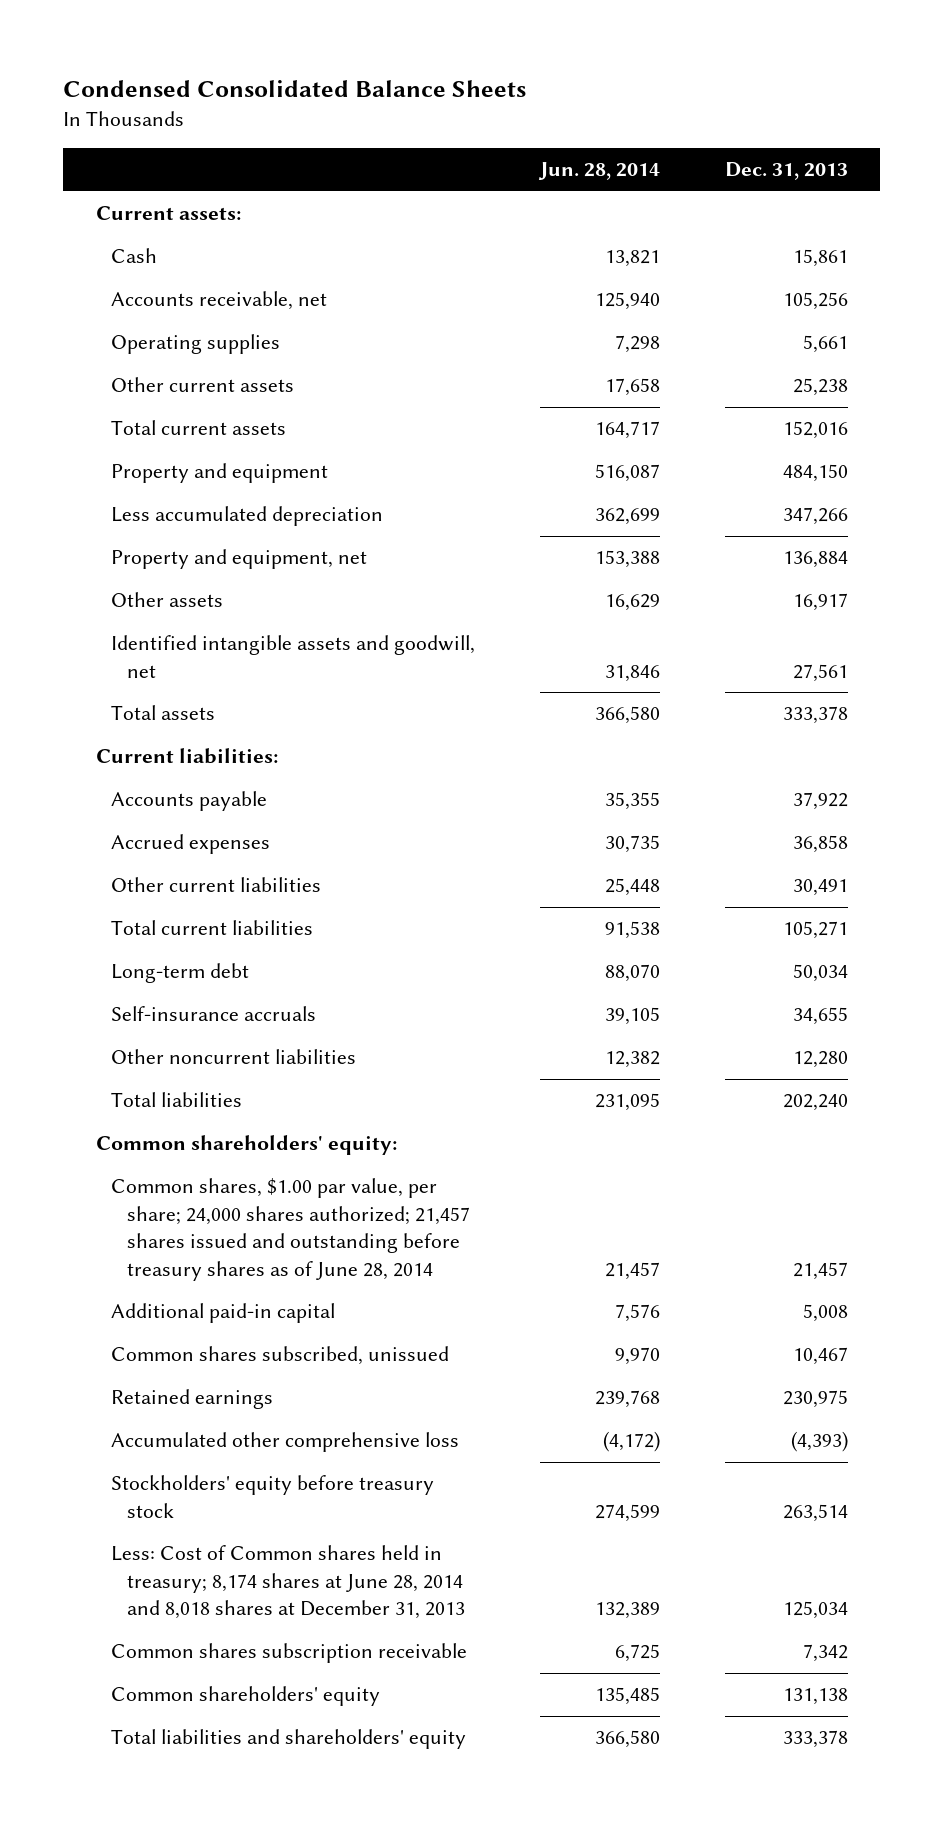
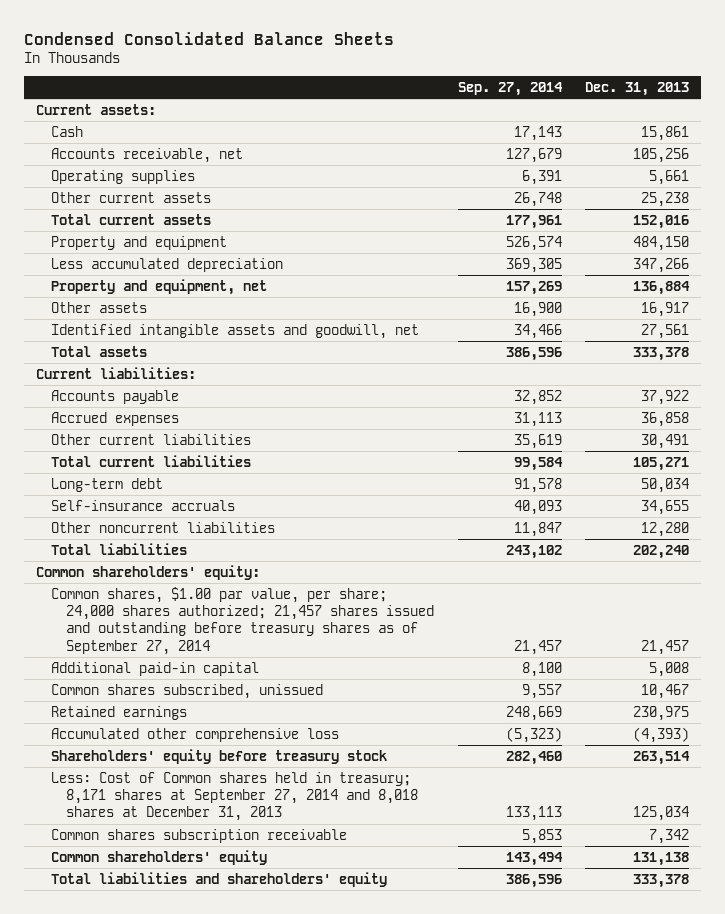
[538,162,661,181] Jun. 28, 2014 -> none
none -> [457,81,563,96] Sep. 27, 2014
[111,1178,470,1281] Common shares, $1.00 par value, per share; 24,000 shares authorized; 21,457 shares issued and outstanding before treasury shares as of June 28, 2014 -> [51,586,435,655] Common shares, $1.00 par value, per share; 24,000 shares authorized; 21,457 shares issued and outstanding before treasury shares as of September 27, 2014
[111,1475,435,1518] Stockholders' equity before treasury stock -> [51,748,388,764] Shareholders' equity before treasury stock
[111,1545,465,1620] Less: Cost of Common shares held in treasury; 8,174 shares at June 28, 2014 and 8,018 shares at December 31, 2013 -> [51,771,419,822] Less: Cost of Common shares held in treasury; 8,171 shares at September 27, 2014 and 8,018 shares at December 31, 2013

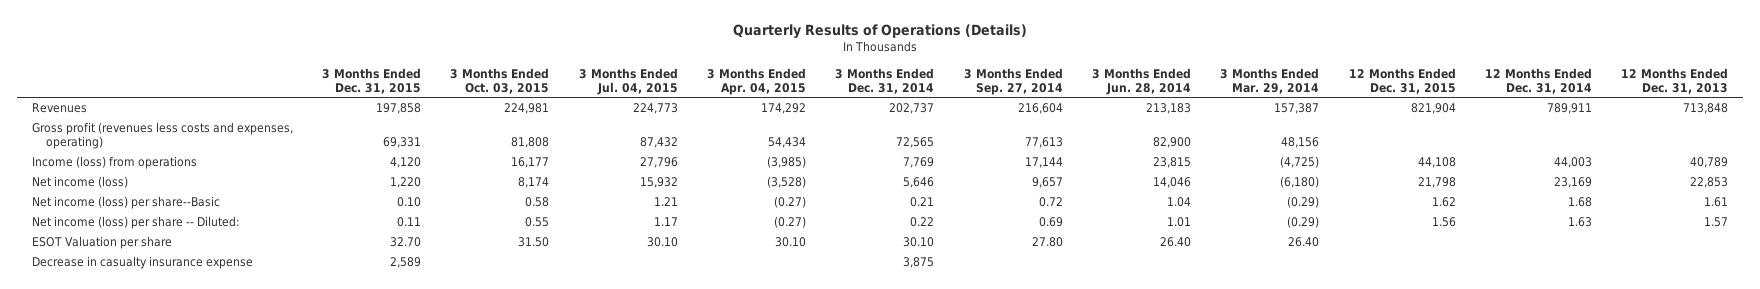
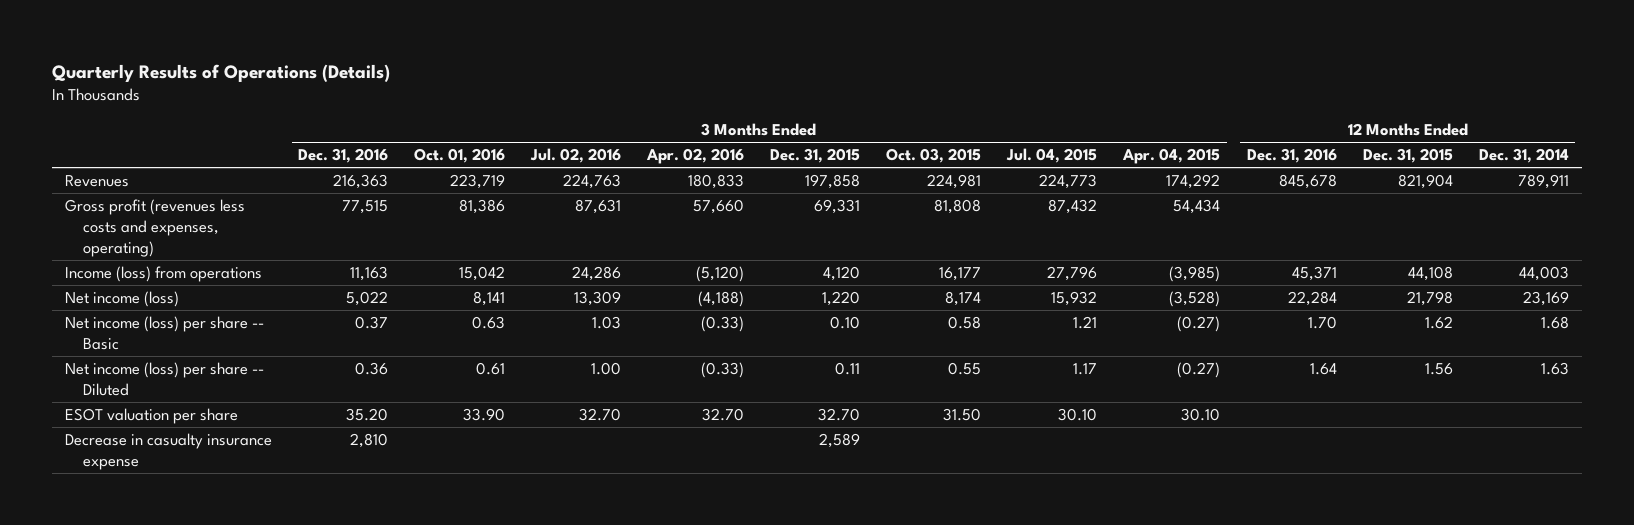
[835,67,935,94] 3 Months Ended Dec. 31, 2014 -> none
[963,67,1063,95] 3 Months Ended Sep. 27, 2014 -> none
[1091,67,1191,95] 3 Months Ended Jun. 28, 2014 -> none
[1220,67,1320,94] 3 Months Ended Mar. 29, 2014 -> none
[1621,67,1729,94] 12 Months Ended Dec. 31, 2013 -> none
none -> [298,148,389,164] Dec. 31, 2016
none -> [414,148,506,164] Oct. 01, 2016
none -> [530,148,622,164] Jul. 02, 2016
none -> [646,148,745,165] Apr. 02, 2016
none -> [1246,148,1337,164] Dec. 31, 2016
[31,196,220,210] Net income (loss) per share--Basic -> [65,316,265,350] Net income (loss) per share -- Basic
[31,216,240,230] Net income (loss) per share -- Diluted: -> [65,362,265,396] Net income (loss) per share -- Diluted
[31,236,172,250] ESOT Valuation per share -> [65,408,239,425] ESOT valuation per share

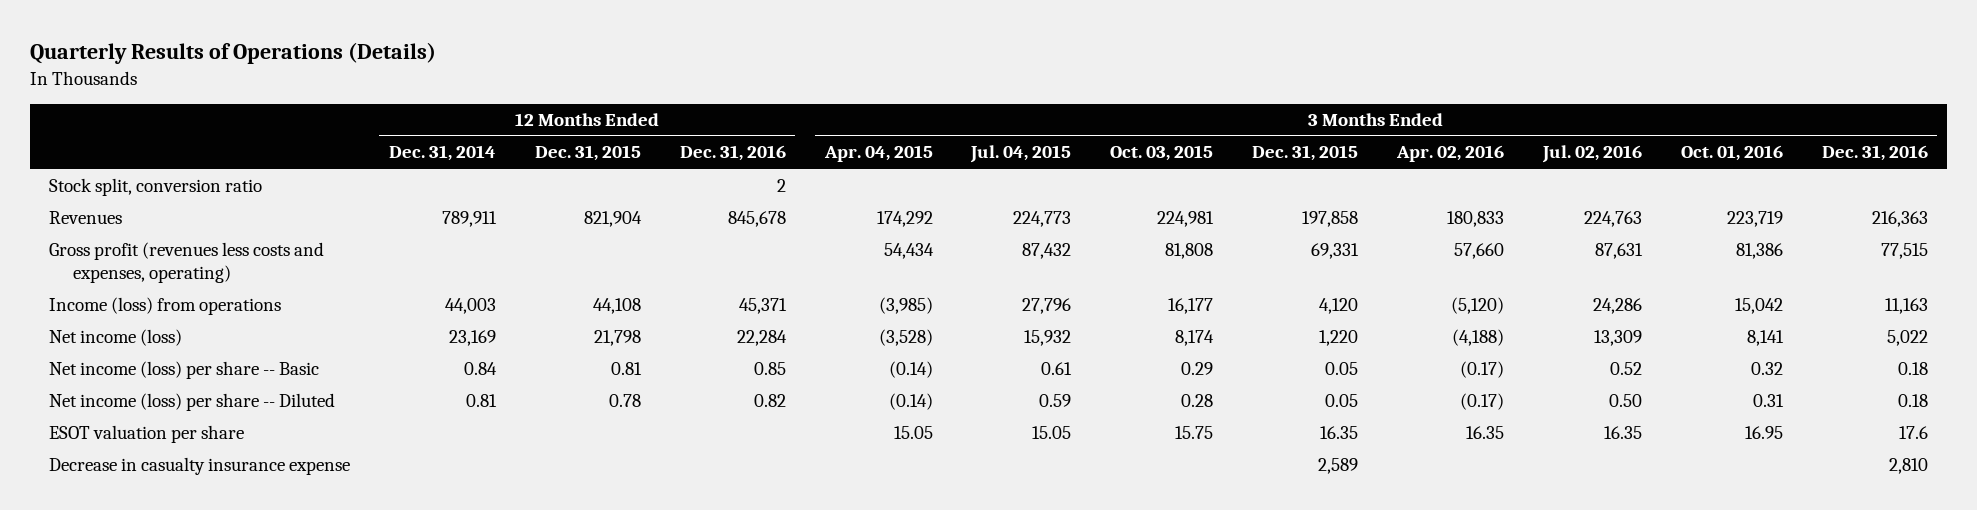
none -> [49,177,263,196] Stock split, conversion ratio
[355,316,389,330] 0.37 -> [1897,361,1928,375] 0.18
[472,316,506,330] 0.63 -> [1750,361,1783,375] 0.32
[592,316,622,330] 1.03 -> [1609,361,1642,375] 0.52
[701,316,745,333] (0.33) -> [1460,360,1505,378] (0.17)
[830,316,861,330] 0.10 -> [1325,361,1359,375] 0.05
[948,316,982,330] 0.58 -> [1181,361,1214,375] 0.29
[1073,316,1098,330] 1.21 -> [1041,361,1073,375] 0.61
[1177,316,1221,333] (0.27) -> [888,360,933,378] (0.14)
[1307,316,1337,330] 1.70 -> [753,361,786,375] 0.85
[1424,316,1453,330] 1.62 -> [610,361,642,375] 0.81
[1540,316,1569,330] 1.68 -> [464,361,498,375] 0.84
[355,362,389,376] 0.36 -> [1897,393,1928,407] 0.18
[476,362,506,376] 0.61 -> [1752,393,1784,407] 0.31
[591,362,622,376] 1.00 -> [1608,393,1642,407] 0.50
[701,362,745,379] (0.33) -> [1460,392,1505,410] (0.17)
[835,362,861,376] 0.11 -> [1325,393,1359,407] 0.05
[948,362,982,376] 0.55 -> [1181,393,1214,407] 0.28
[1073,363,1098,376] 1.17 -> [1039,393,1072,407] 0.59
[1177,362,1221,379] (0.27) -> [888,392,933,410] (0.14)
[1309,363,1337,376] 1.64 -> [753,393,786,407] 0.82
[1424,363,1453,376] 1.56 -> [608,393,641,407] 0.78
[1540,362,1569,376] 1.63 -> [466,393,498,407] 0.81
[346,408,389,422] 35.20 -> [1898,425,1928,439] 17.6
[463,408,506,422] 33.90 -> [1744,425,1783,439] 16.95
[579,408,622,422] 32.70 -> [1603,425,1642,439] 16.35
[702,408,745,422] 32.70 -> [1466,425,1505,439] 16.35
[818,408,861,422] 32.70 -> [1320,425,1359,439] 16.35
[943,408,982,422] 31.50 -> [1175,425,1214,439] 15.75
[1058,408,1098,422] 30.10 -> [1032,425,1072,439] 15.05
[1181,408,1221,422] 30.10 -> [893,425,933,439] 15.05

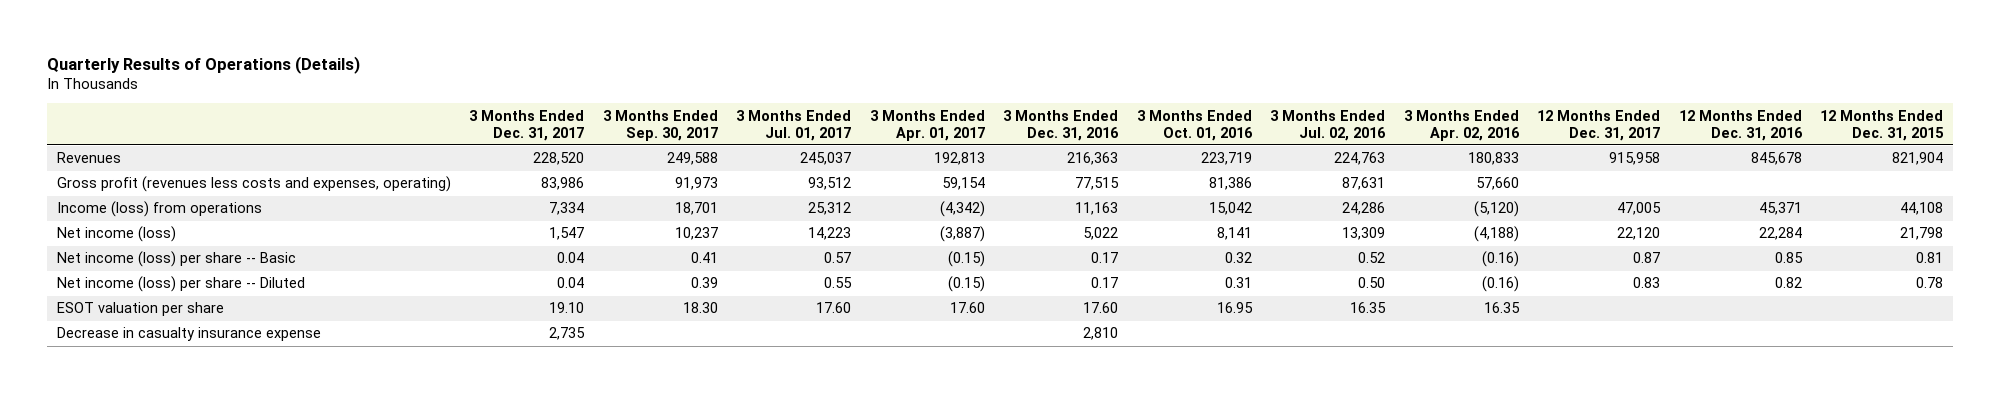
[389,145,497,162] Dec. 31, 2014 -> none
[823,145,933,163] Apr. 04, 2015 -> none
[970,145,1072,164] Jul. 04, 2015 -> none
[1110,145,1214,162] Oct. 03, 2015 -> none
[1252,145,1359,162] Dec. 31, 2015 -> none
none -> [469,109,585,141] 3 Months Ended Dec. 31, 2017
none -> [602,109,718,141] 3 Months Ended Sep. 30, 2017
none -> [736,109,852,141] 3 Months Ended Jul. 01, 2017
none -> [869,109,985,141] 3 Months Ended Apr. 01, 2017
none -> [1537,109,1661,141] 12 Months Ended Dec. 31, 2017
[49,177,263,196] Stock split, conversion ratio -> none
[1460,360,1505,378] (0.17) -> [1481,251,1519,268] (0.16)
[1897,361,1928,375] 0.18 -> [1091,252,1119,264] 0.17
[1460,392,1505,410] (0.17) -> [1481,276,1519,293] (0.16)
[1897,393,1928,407] 0.18 -> [1091,277,1119,289] 0.17
[1898,425,1928,439] 17.6 -> [1083,302,1119,314] 17.60

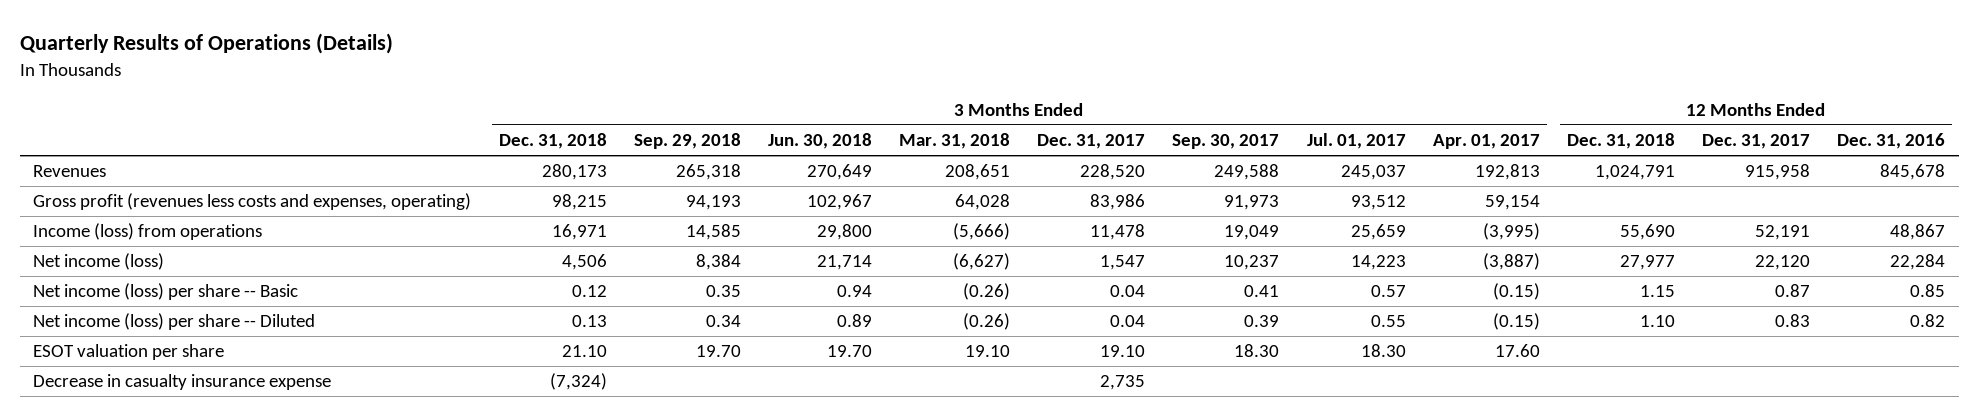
[1003,109,1120,141] 3 Months Ended Dec. 31, 2016 -> none
[1136,109,1253,141] 3 Months Ended Oct. 01, 2016 -> none
[1270,109,1387,141] 3 Months Ended Jul. 02, 2016 -> none
[1403,109,1520,141] 3 Months Ended Apr. 02, 2016 -> none
[1820,109,1945,141] 12 Months Ended Dec. 31, 2015 -> none
none -> [498,133,607,150] Dec. 31, 2018
none -> [633,133,741,150] Sep. 29, 2018
none -> [767,133,872,150] Jun. 30, 2018
none -> [899,133,1011,150] Mar. 31, 2018
none -> [1566,133,1675,150] Dec. 31, 2018
[549,202,585,216] 7,334 -> [1090,224,1146,241] 11,478
[674,202,718,216] 18,701 -> [1224,225,1280,241] 19,049
[808,202,852,216] 25,312 -> [1350,224,1406,241] 25,659
[939,201,985,218] (4,342) -> [1482,223,1540,241] (3,995)
[1617,202,1662,216] 47,005 -> [1755,225,1811,241] 52,191
[1758,202,1802,216] 45,371 -> [1890,224,1946,241] 48,867
[816,302,852,314] 17.60 -> [1360,344,1406,358] 18.30

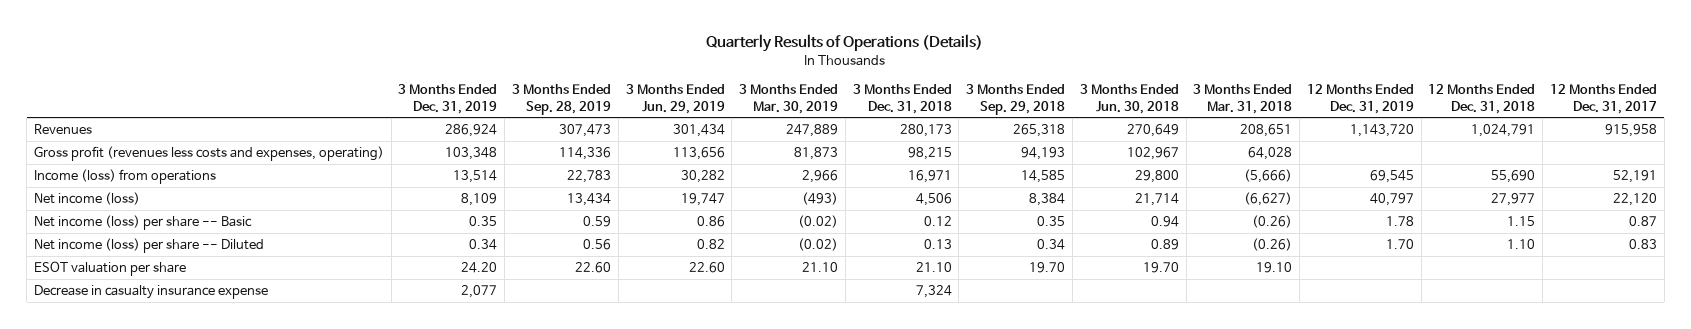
[1037,134,1146,150] Dec. 31, 2017 -> none
[1172,134,1280,150] Sep. 30, 2017 -> none
[1306,133,1406,150] Jul. 01, 2017 -> none
[1432,134,1540,150] Apr. 01, 2017 -> none
[1837,133,1946,150] Dec. 31, 2016 -> none
none -> [398,84,498,114] 3 Months Ended Dec. 31, 2019
none -> [512,84,612,115] 3 Months Ended Sep. 28, 2019
none -> [625,84,725,114] 3 Months Ended Jun. 29, 2019
none -> [739,84,839,114] 3 Months Ended Mar. 30, 2019
none -> [1306,84,1414,114] 12 Months Ended Dec. 31, 2019
[549,373,607,391] (7,324) -> [915,285,952,299] 7,324

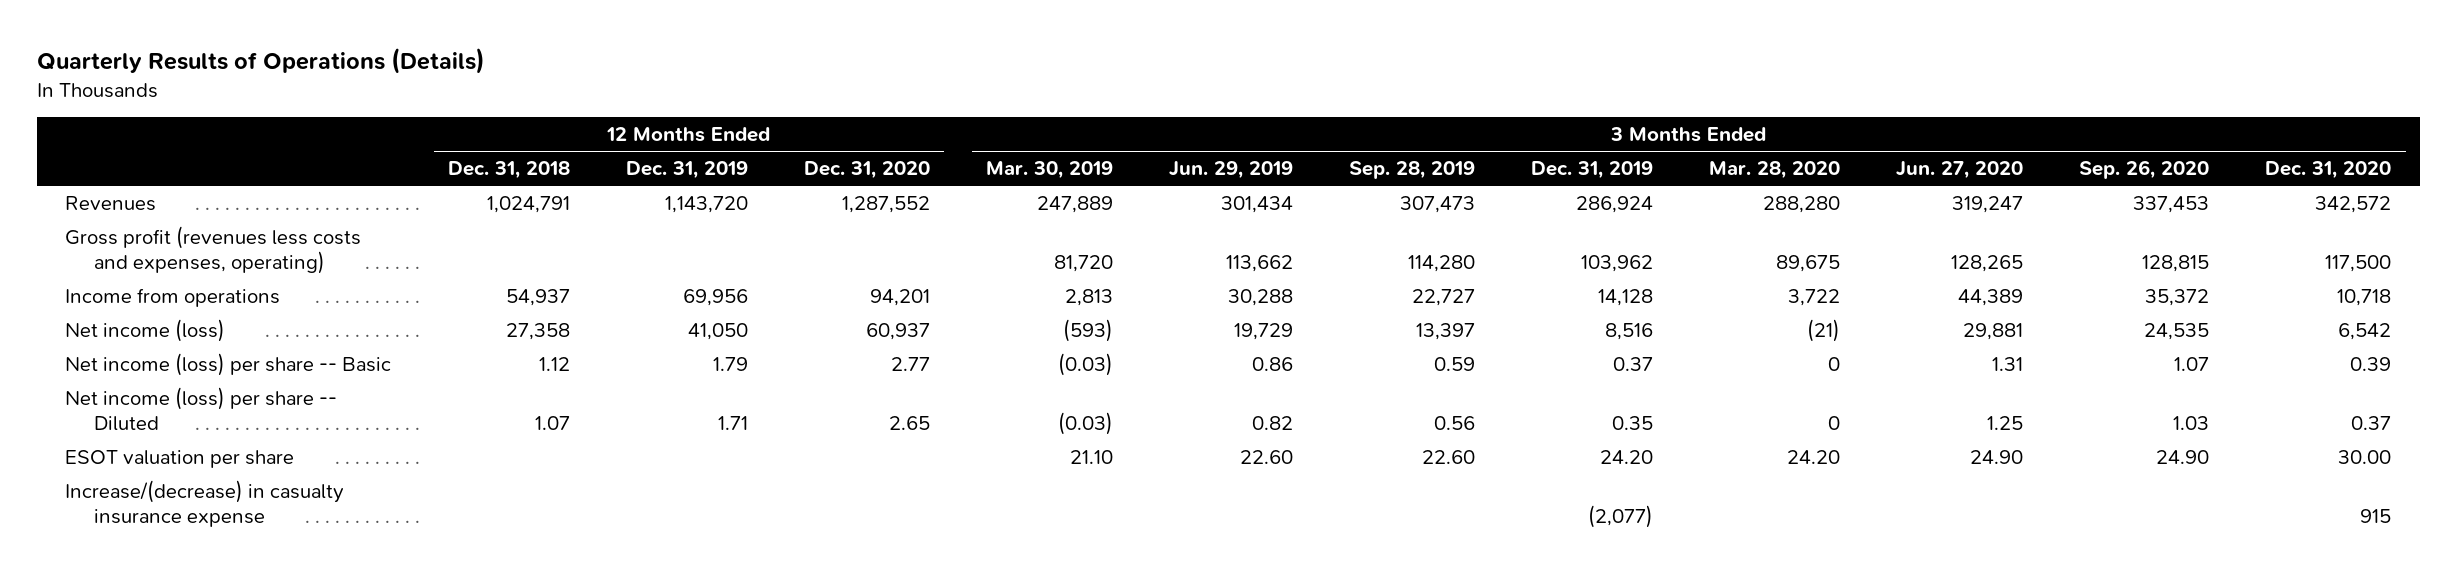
[852,84,952,114] 3 Months Ended Dec. 31, 2018 -> none
[966,84,1066,115] 3 Months Ended Sep. 29, 2018 -> none
[1079,84,1179,114] 3 Months Ended Jun. 30, 2018 -> none
[1193,84,1293,114] 3 Months Ended Mar. 31, 2018 -> none
[1550,84,1658,114] 12 Months Ended Dec. 31, 2017 -> none
none -> [803,161,930,180] Dec. 31, 2020
none -> [1709,161,1841,180] Mar. 28, 2020
none -> [1896,161,2024,180] Jun. 27, 2020
none -> [2079,160,2210,180] Sep. 26, 2020
none -> [2265,161,2392,180] Dec. 31, 2020
[445,147,498,161] 103,348 -> [1581,255,1654,273] 103,962
[559,147,612,161] 114,336 -> [1408,255,1476,273] 114,280
[672,147,725,161] 113,656 -> [1225,255,1293,273] 113,662
[794,147,839,161] 81,873 -> [1053,255,1113,273] 81,720
[33,169,216,185] Income (loss) from operations -> [65,287,281,307] Income from operations
[453,170,498,184] 13,514 -> [1598,288,1654,306] 14,128
[567,170,612,184] 22,783 -> [1412,288,1476,306] 22,727
[680,170,725,184] 30,282 -> [1227,288,1293,306] 30,288
[802,170,839,184] 2,966 -> [1064,288,1113,306] 2,813
[1369,170,1414,184] 69,545 -> [682,288,748,306] 69,956
[1491,170,1536,184] 55,690 -> [505,288,570,306] 54,937
[461,193,498,207] 8,109 -> [1605,322,1654,340] 8,516
[567,193,612,207] 13,434 -> [1416,322,1476,340] 13,397
[680,193,725,207] 19,747 -> [1233,322,1293,340] 19,729
[802,192,839,206] (493) -> [1062,318,1113,342] (593)
[1369,193,1414,207] 40,797 -> [687,322,748,340] 41,050
[1491,193,1536,207] 27,977 -> [505,322,570,340] 27,358
[469,216,498,227] 0.35 -> [1613,356,1654,371] 0.37
[798,215,839,229] (0.02) -> [1057,352,1113,376] (0.03)
[1385,216,1414,227] 1.78 -> [712,356,748,371] 1.79
[1507,216,1536,227] 1.15 -> [538,356,570,371] 1.12
[469,239,498,251] 0.34 -> [1612,416,1654,431] 0.35
[798,238,839,252] (0.02) -> [1057,412,1113,436] (0.03)
[1385,239,1414,250] 1.70 -> [717,416,748,431] 1.71
[1507,239,1536,250] 1.10 -> [534,416,570,431] 1.07
[33,285,268,300] Decrease in casualty insurance expense -> [65,479,345,528] Increase/(decrease) in casualty insurance expense
[461,285,498,299] 2,077 -> [1588,505,1654,529] (2,077)

